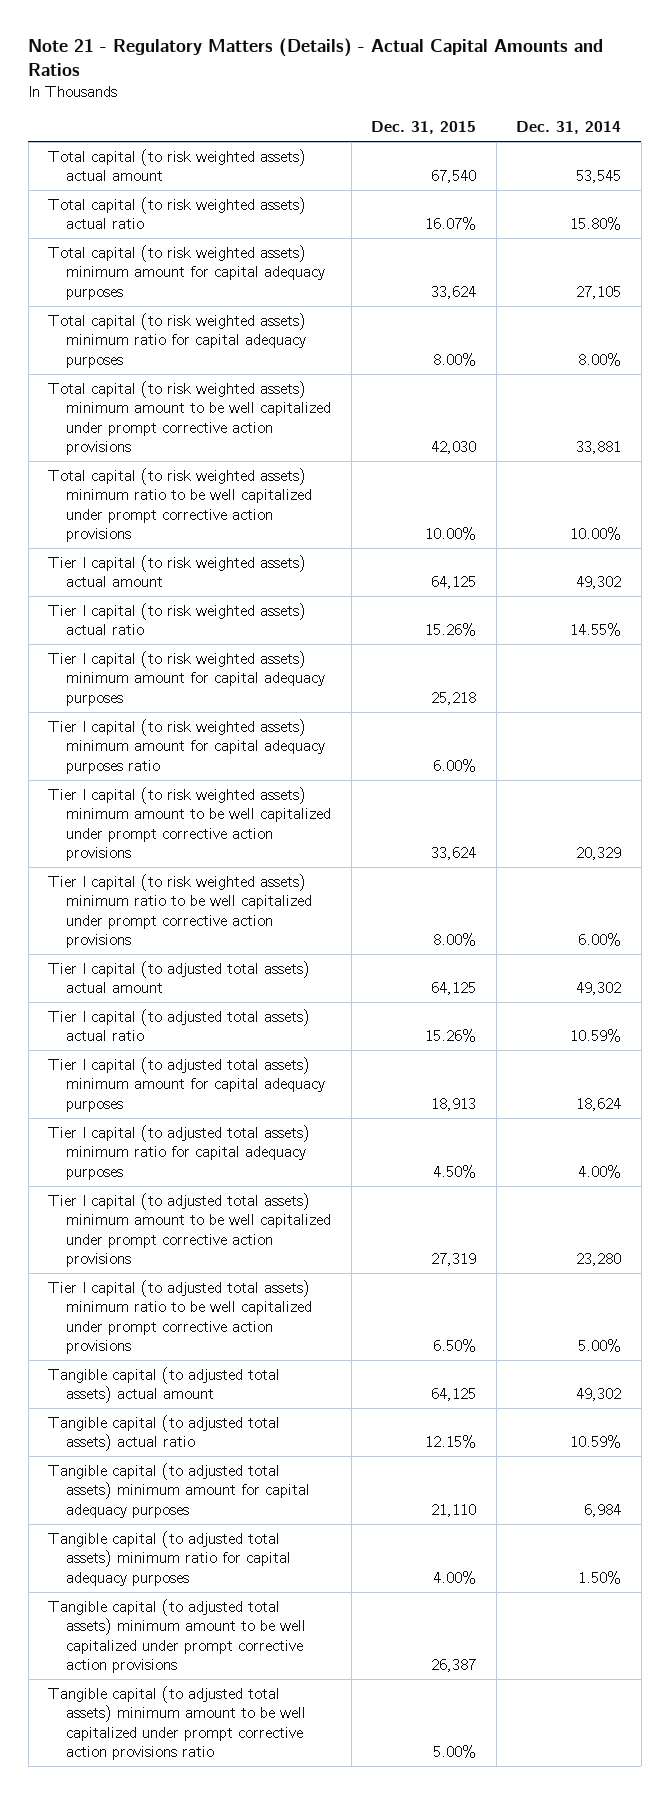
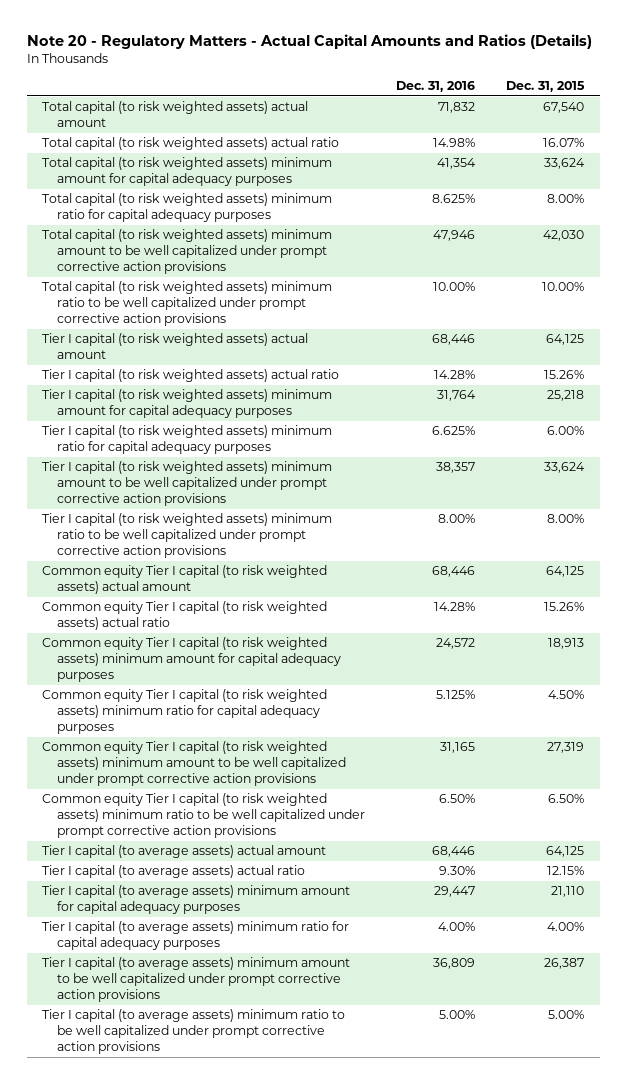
[28,38,604,77] Note 21 - Regulatory Matters (Details) - Actual Capital Amounts and Ratios -> [26,34,592,50] Note 20 - Regulatory Matters - Actual Capital Amounts and Ratios (Details)
[516,121,622,135] Dec. 31, 2014 -> none
none -> [396,81,476,93] Dec. 31, 2016
[48,718,326,774] Tier I capital (to risk weighted assets) minimum amount for capital adequacy purposes ratio -> [42,425,333,455] Tier I capital (to risk weighted assets) minimum ratio for capital adequacy purposes
[48,960,311,994] Tier I capital (to adjusted total assets) actual amount -> [42,565,328,595] Common equity Tier I capital (to risk weighted assets) actual amount
[48,1008,311,1042] Tier I capital (to adjusted total assets) actual ratio -> [42,601,328,631] Common equity Tier I capital (to risk weighted assets) actual ratio
[48,1056,326,1112] Tier I capital (to adjusted total assets) minimum amount for capital adequacy purposes -> [42,637,341,683] Common equity Tier I capital (to risk weighted assets) minimum amount for capital adequacy purposes
[48,1124,311,1180] Tier I capital (to adjusted total assets) minimum ratio for capital adequacy purposes -> [42,689,328,735] Common equity Tier I capital (to risk weighted assets) minimum ratio for capital adequacy purposes
[48,1192,332,1268] Tier I capital (to adjusted total assets) minimum amount to be well capitalized under prompt corrective action provisions -> [42,741,346,787] Common equity Tier I capital (to risk weighted assets) minimum amount to be well capitalized under prompt corrective action provisions
[48,1279,313,1355] Tier I capital (to adjusted total assets) minimum ratio to be well capitalized under prompt corrective action provisions -> [42,793,365,839] Common equity Tier I capital (to risk weighted assets) minimum ratio to be well capitalized under prompt corrective action provisions
[48,1366,281,1404] Tangible capital (to adjusted total assets) actual amount -> [42,845,327,859] Tier I capital (to average assets) actual amount
[48,1414,281,1452] Tangible capital (to adjusted total assets) actual ratio -> [42,865,306,879] Tier I capital (to average assets) actual ratio
[48,1462,311,1518] Tangible capital (to adjusted total assets) minimum amount for capital adequacy purposes -> [42,885,351,915] Tier I capital (to average assets) minimum amount for capital adequacy purposes
[48,1530,292,1586] Tangible capital (to adjusted total assets) minimum ratio for capital adequacy purposes -> [42,921,350,951] Tier I capital (to average assets) minimum ratio for capital adequacy purposes
[48,1598,307,1674] Tangible capital (to adjusted total assets) minimum amount to be well capitalized under prompt corrective action provisions -> [42,957,351,1003] Tier I capital (to average assets) minimum amount to be well capitalized under prompt corrective action provisions
[48,1685,307,1761] Tangible capital (to adjusted total assets) minimum amount to be well capitalized under prompt corrective action provisions ratio -> [42,1009,346,1055] Tier I capital (to average assets) minimum ratio to be well capitalized under prompt corrective action provisions

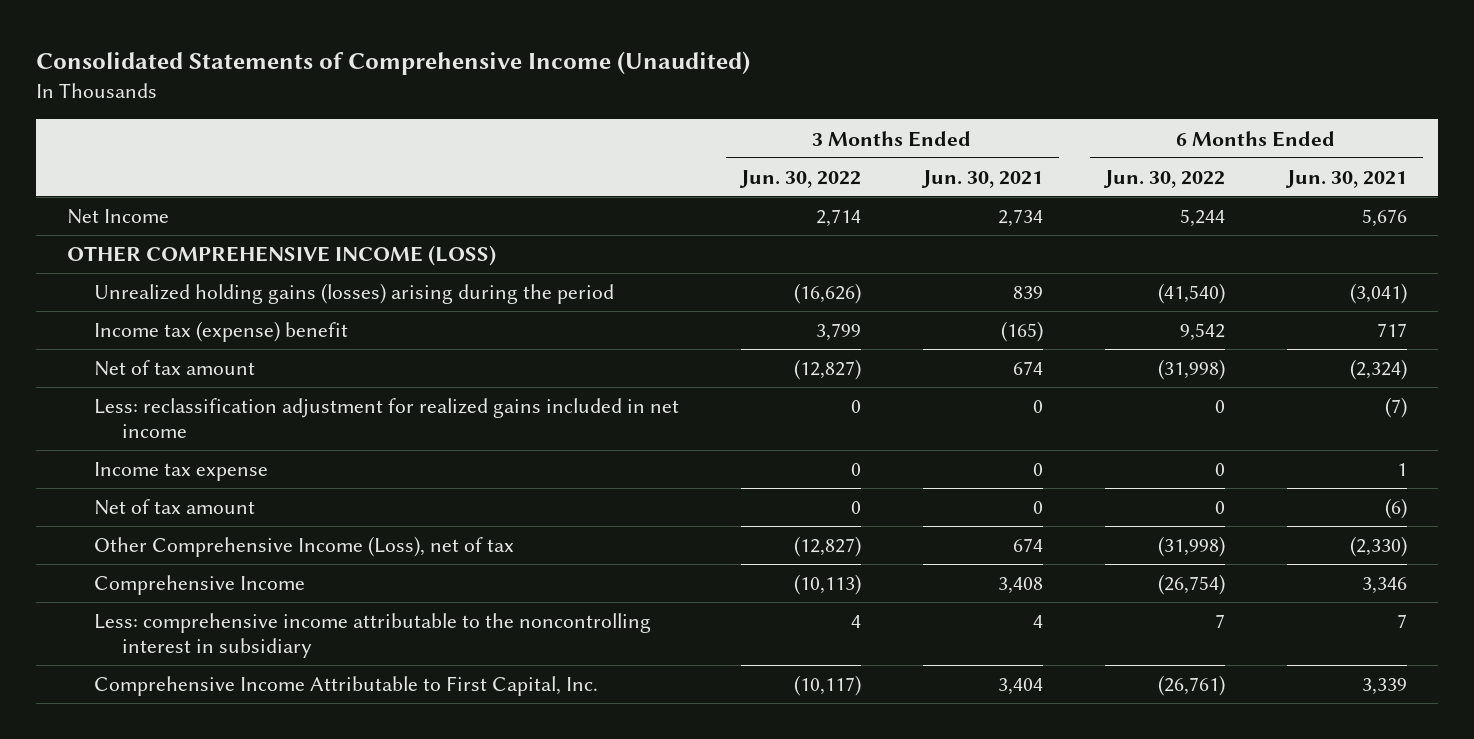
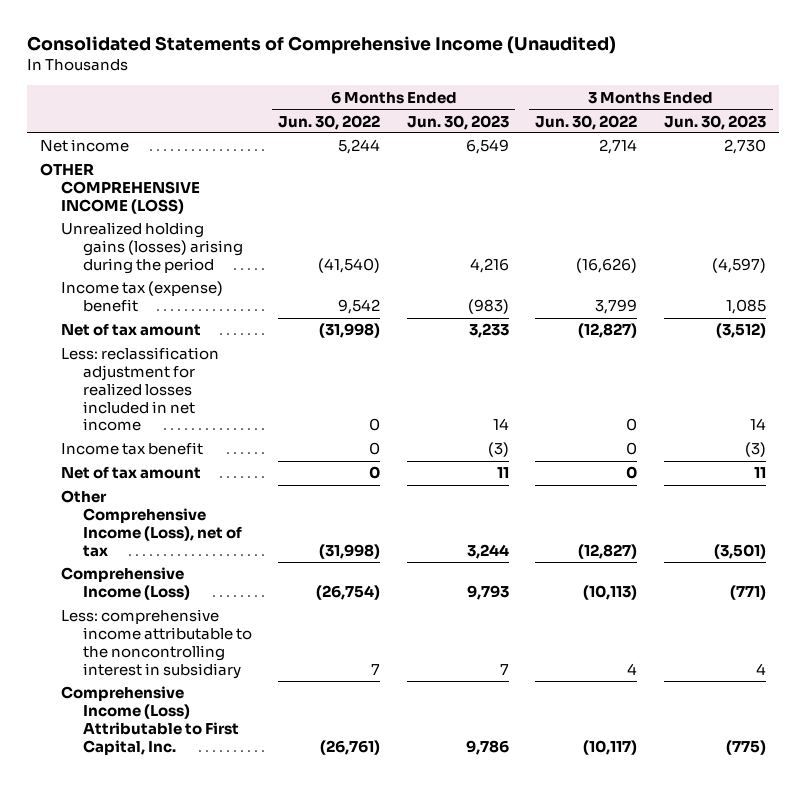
[921,169,1044,188] Jun. 30, 2021 -> none
[1285,169,1408,188] Jun. 30, 2021 -> none
none -> [406,114,509,130] Jun. 30, 2023
none -> [663,114,766,130] Jun. 30, 2023
[66,209,169,225] Net Income -> [39,139,129,153] Net income
[94,398,680,439] Less: reclassification adjustment for realized gains included in net income -> [61,347,220,432] Less: reclassification adjustment for realized losses included in net income
[94,462,269,482] Income tax expense -> [61,442,204,456] Income tax benefit
[94,575,306,596] Comprehensive Income -> [61,567,190,601] Comprehensive Income (Loss)
[94,676,599,697] Comprehensive Income Attributable to First Capital, Inc. -> [61,686,239,755] Comprehensive Income (Loss) Attributable to First Capital, Inc.

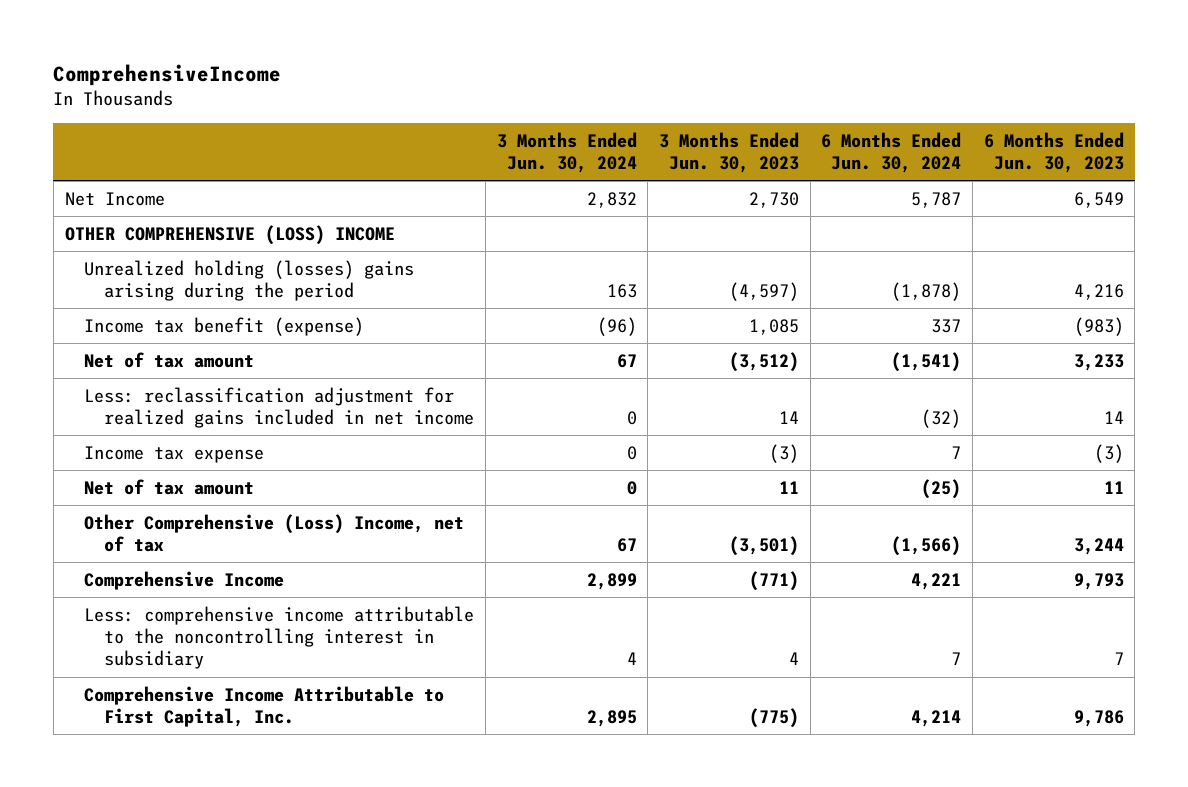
[26,35,616,54] Consolidated Statements of Comprehensive Income (Unaudited) -> [53,64,282,87] ComprehensiveIncome
[278,114,381,130] Jun. 30, 2022 -> none
[535,114,638,130] Jun. 30, 2022 -> none
none -> [496,131,637,173] 3 Months Ended Jun. 30, 2024
none -> [821,131,962,173] 6 Months Ended Jun. 30, 2024
[39,139,129,153] Net income -> [64,191,165,206] Net Income
[39,163,201,214] OTHER COMPREHENSIVE INCOME (LOSS) -> [64,224,395,245] OTHER COMPREHENSIVE (LOSS) INCOME
[61,222,243,274] Unrealized holding gains (losses) arising during the period -> [84,259,415,302] Unrealized holding (losses) gains arising during the period
[61,281,224,313] Income tax (expense) benefit -> [84,316,365,336] Income tax benefit (expense)
[61,347,220,432] Less: reclassification adjustment for realized losses included in net income -> [84,386,474,429] Less: reclassification adjustment for realized gains included in net income
[61,442,204,456] Income tax benefit -> [84,445,265,463] Income tax expense
[61,490,242,557] Other Comprehensive Income (Loss), net of tax -> [84,513,465,553] Other Comprehensive (Loss) Income, net of tax
[61,567,190,601] Comprehensive Income (Loss) -> [84,570,285,590] Comprehensive Income
[61,686,239,755] Comprehensive Income (Loss) Attributable to First Capital, Inc. -> [84,685,445,728] Comprehensive Income Attributable to First Capital, Inc.

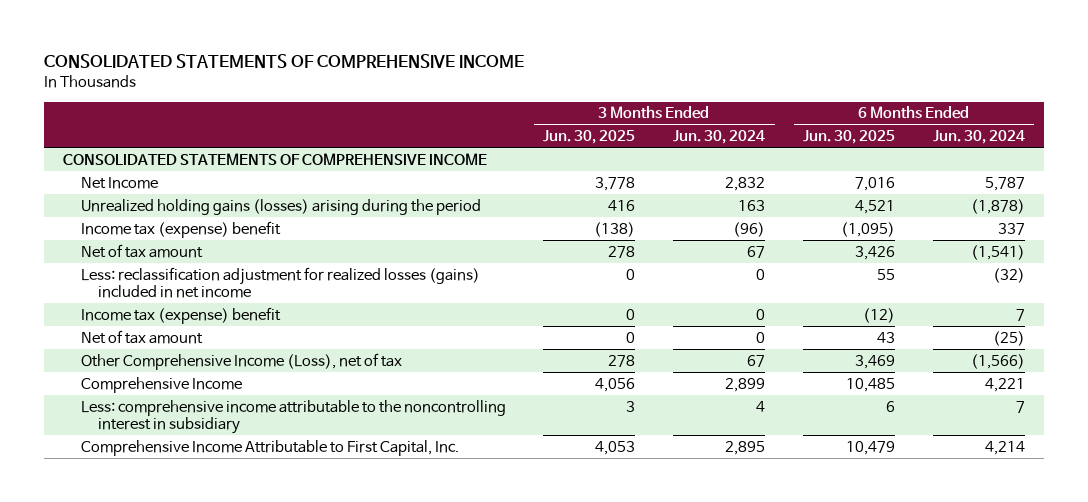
[53,64,282,87] ComprehensiveIncome -> [43,53,524,68] CONSOLIDATED STATEMENTS OF COMPREHENSIVE INCOME
[659,131,800,173] 3 Months Ended Jun. 30, 2023 -> none
[983,131,1124,173] 6 Months Ended Jun. 30, 2023 -> none
none -> [543,130,636,145] Jun. 30, 2025
none -> [802,130,895,145] Jun. 30, 2025
none -> [62,152,487,165] CONSOLIDATED STATEMENTS OF COMPREHENSIVE INCOME
[64,224,395,245] OTHER COMPREHENSIVE (LOSS) INCOME -> none
[84,259,415,302] Unrealized holding (losses) gains arising during the period -> [80,198,481,215] Unrealized holding gains (losses) arising during the period
[84,316,365,336] Income tax benefit (expense) -> [80,220,281,238] Income tax (expense) benefit
[84,386,474,429] Less: reclassification adjustment for realized gains included in net income -> [80,266,480,298] Less: reclassification adjustment for realized losses (gains) included in net income
[84,445,265,463] Income tax expense -> [80,306,281,324] Income tax (expense) benefit
[84,513,465,553] Other Comprehensive (Loss) Income, net of tax -> [80,352,402,370] Other Comprehensive Income (Loss), net of tax

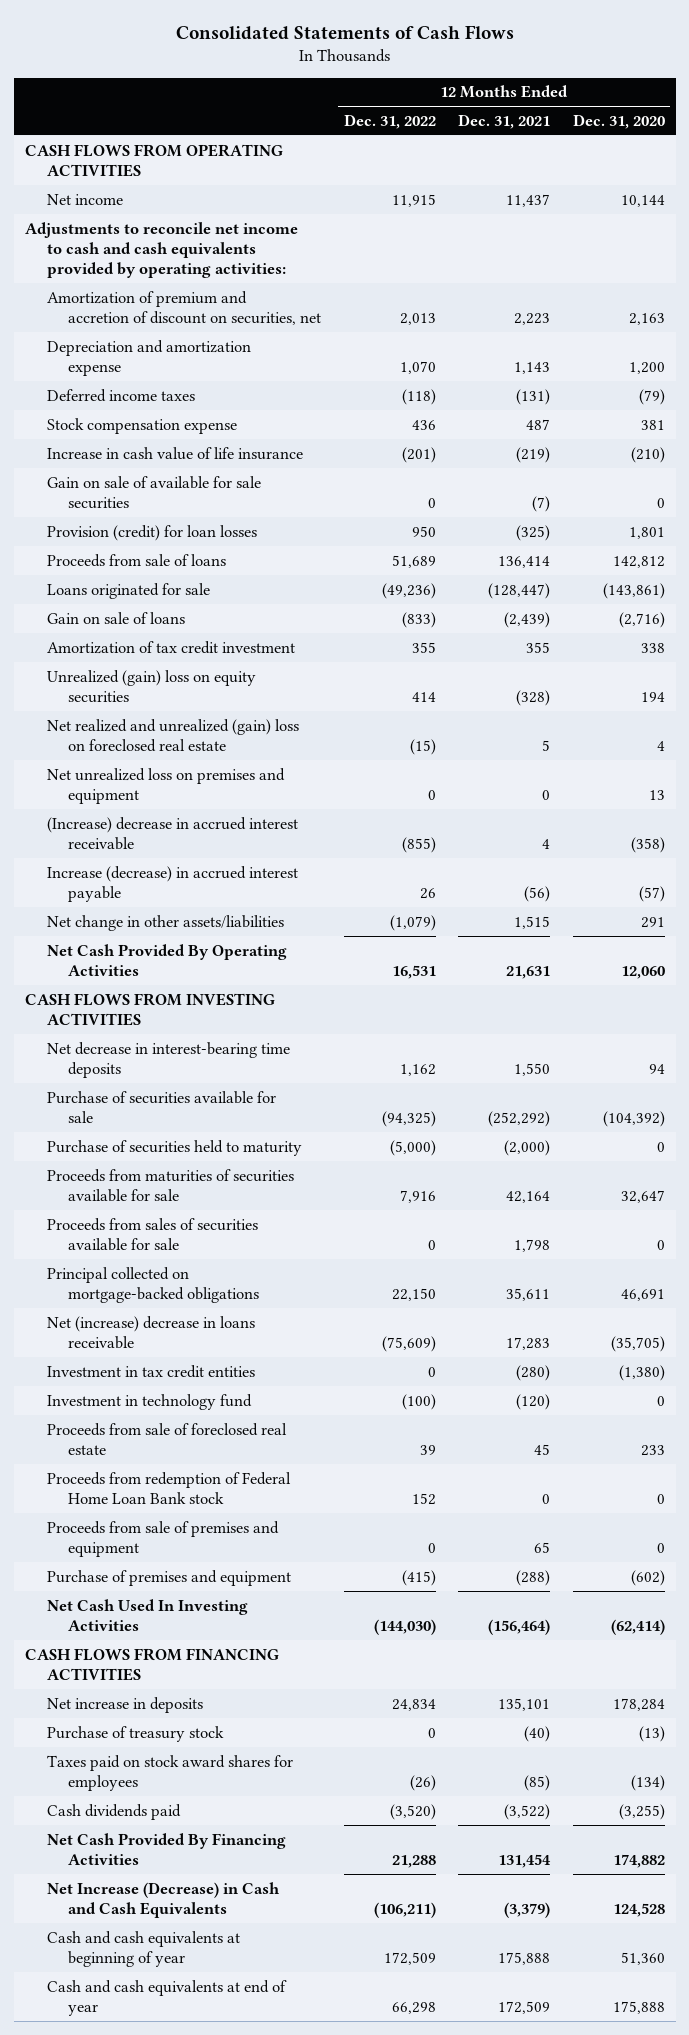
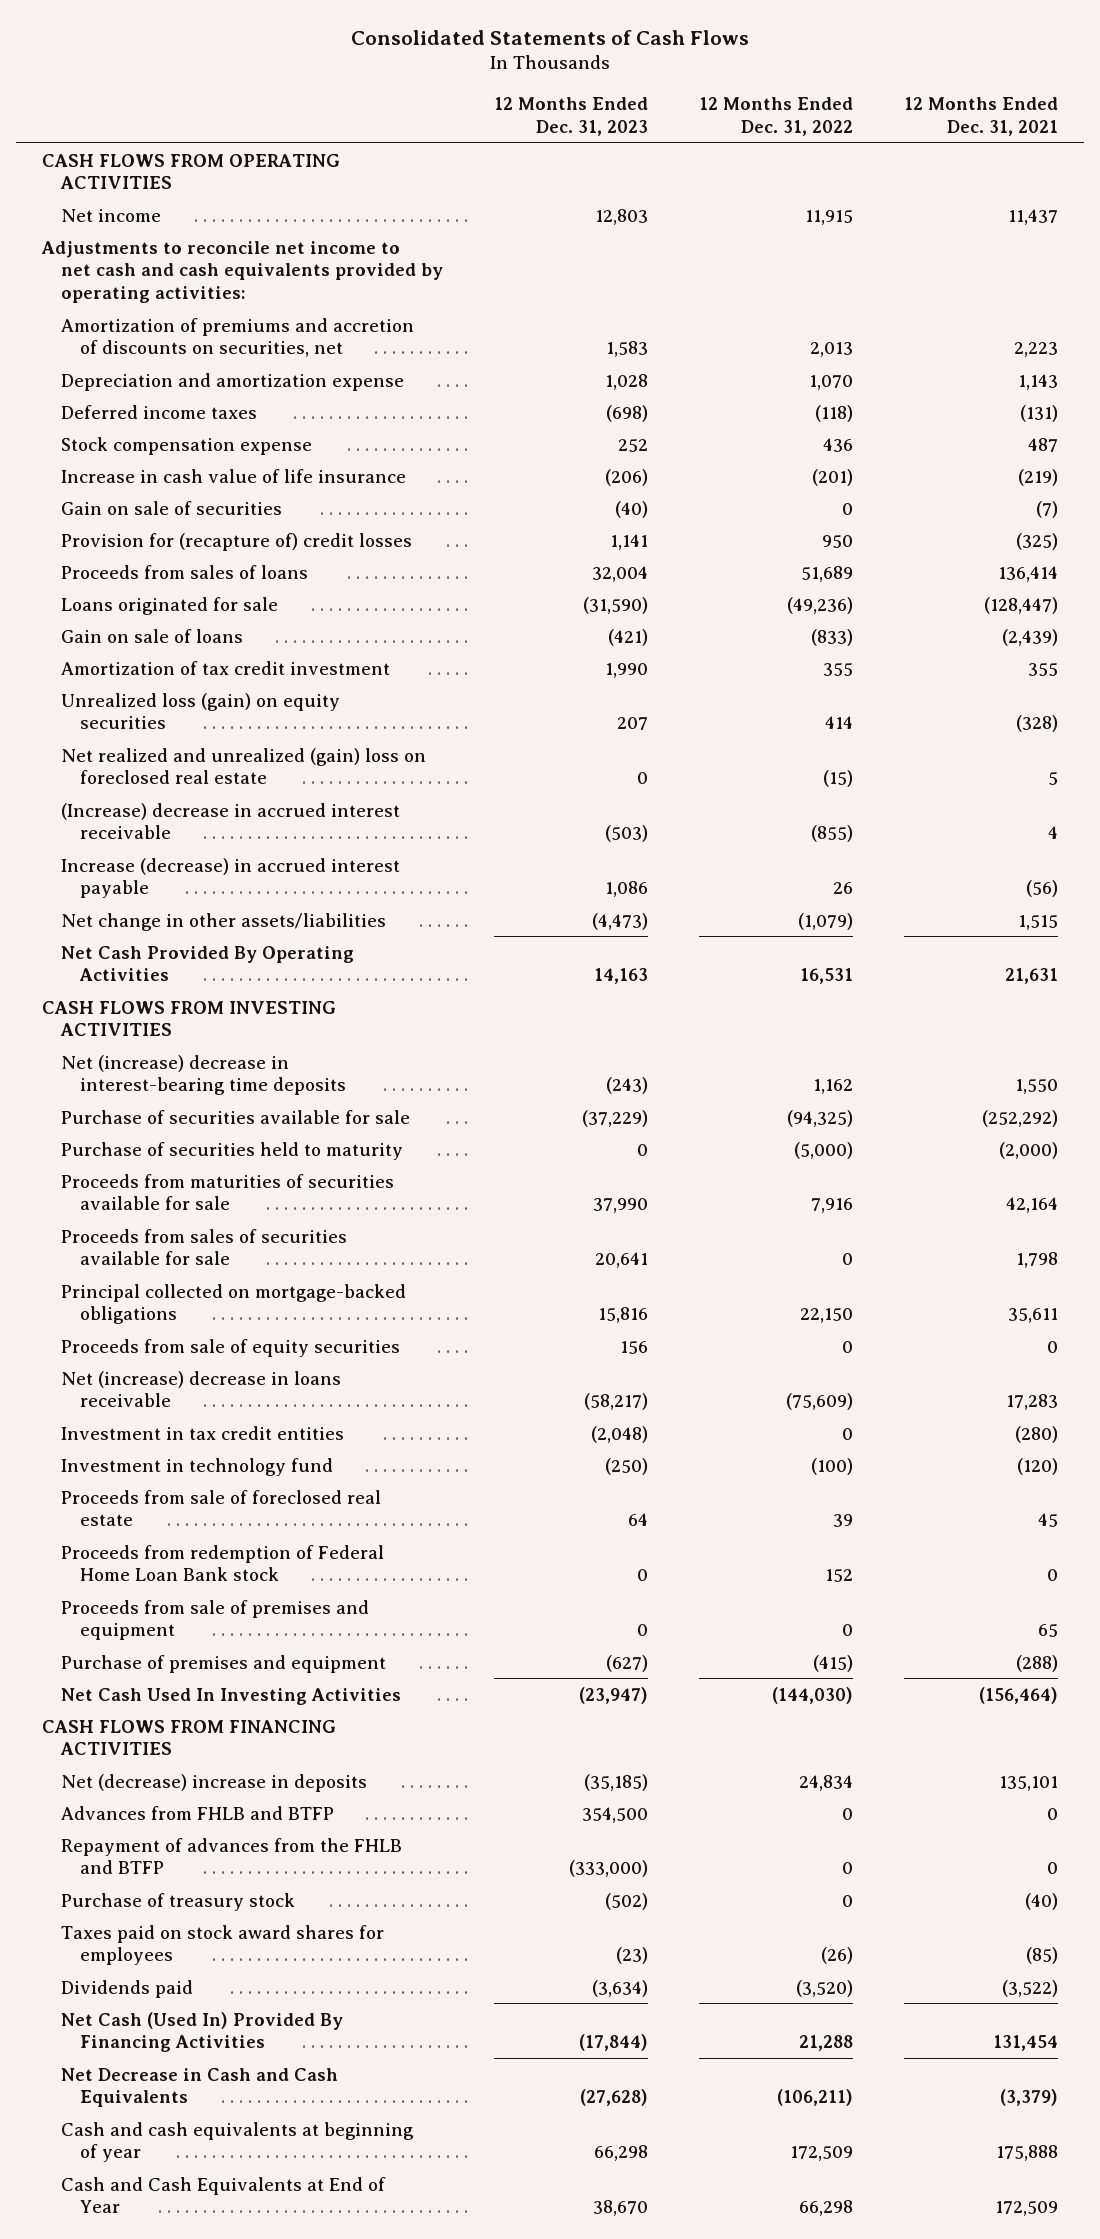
[572,113,665,129] Dec. 31, 2020 -> none
none -> [493,97,648,137] 12 Months Ended Dec. 31, 2023
[24,221,298,279] Adjustments to reconcile net income to cash and cash equivalents provided by operating activities: -> [40,240,443,304] Adjustments to reconcile net income to net cash and cash equivalents provided by operating activities:
[46,290,322,325] Amortization of premium and accretion of discount on securities, net -> [60,317,414,358] Amortization of premiums and accretion of discounts on securities, net
[46,475,261,509] Gain on sale of available for sale securities -> [60,500,282,515] Gain on sale of securities
[46,524,257,541] Provision (credit) for loan losses -> [60,532,412,551] Provision for (recapture of) credit losses
[46,553,226,567] Proceeds from sale of loans -> [60,564,308,579] Proceeds from sales of loans
[46,669,256,703] Unrealized (gain) loss on equity securities -> [60,692,340,730] Unrealized loss (gain) on equity securities
[46,767,285,804] Net unrealized loss on premises and equipment -> none
[46,1041,290,1078] Net decrease in interest-bearing time deposits -> [60,1054,347,1096] Net (increase) decrease in interest-bearing time deposits
none -> [60,1338,400,1357] Proceeds from sale of equity securities
[46,1696,203,1713] Net increase in deposits -> [60,1773,367,1792] Net (decrease) increase in deposits
none -> [60,1805,334,1820] Advances from FHLB and BTFP
none -> [60,1837,402,1875] Repayment of advances from the FHLB and BTFP
[46,1803,181,1820] Cash dividends paid -> [60,1979,193,1998] Dividends paid
[46,1832,286,1865] Net Cash Provided By Financing Activities -> [60,2011,343,2053] Net Cash (Used In) Provided By Financing Activities
[46,1881,280,1918] Net Increase (Decrease) in Cash and Cash Equivalents -> [60,2067,338,2108] Net Decrease in Cash and Cash Equivalents
[46,1979,287,2016] Cash and cash equivalents at end of year -> [60,2176,386,2214] Cash and Cash Equivalents at End of Year

